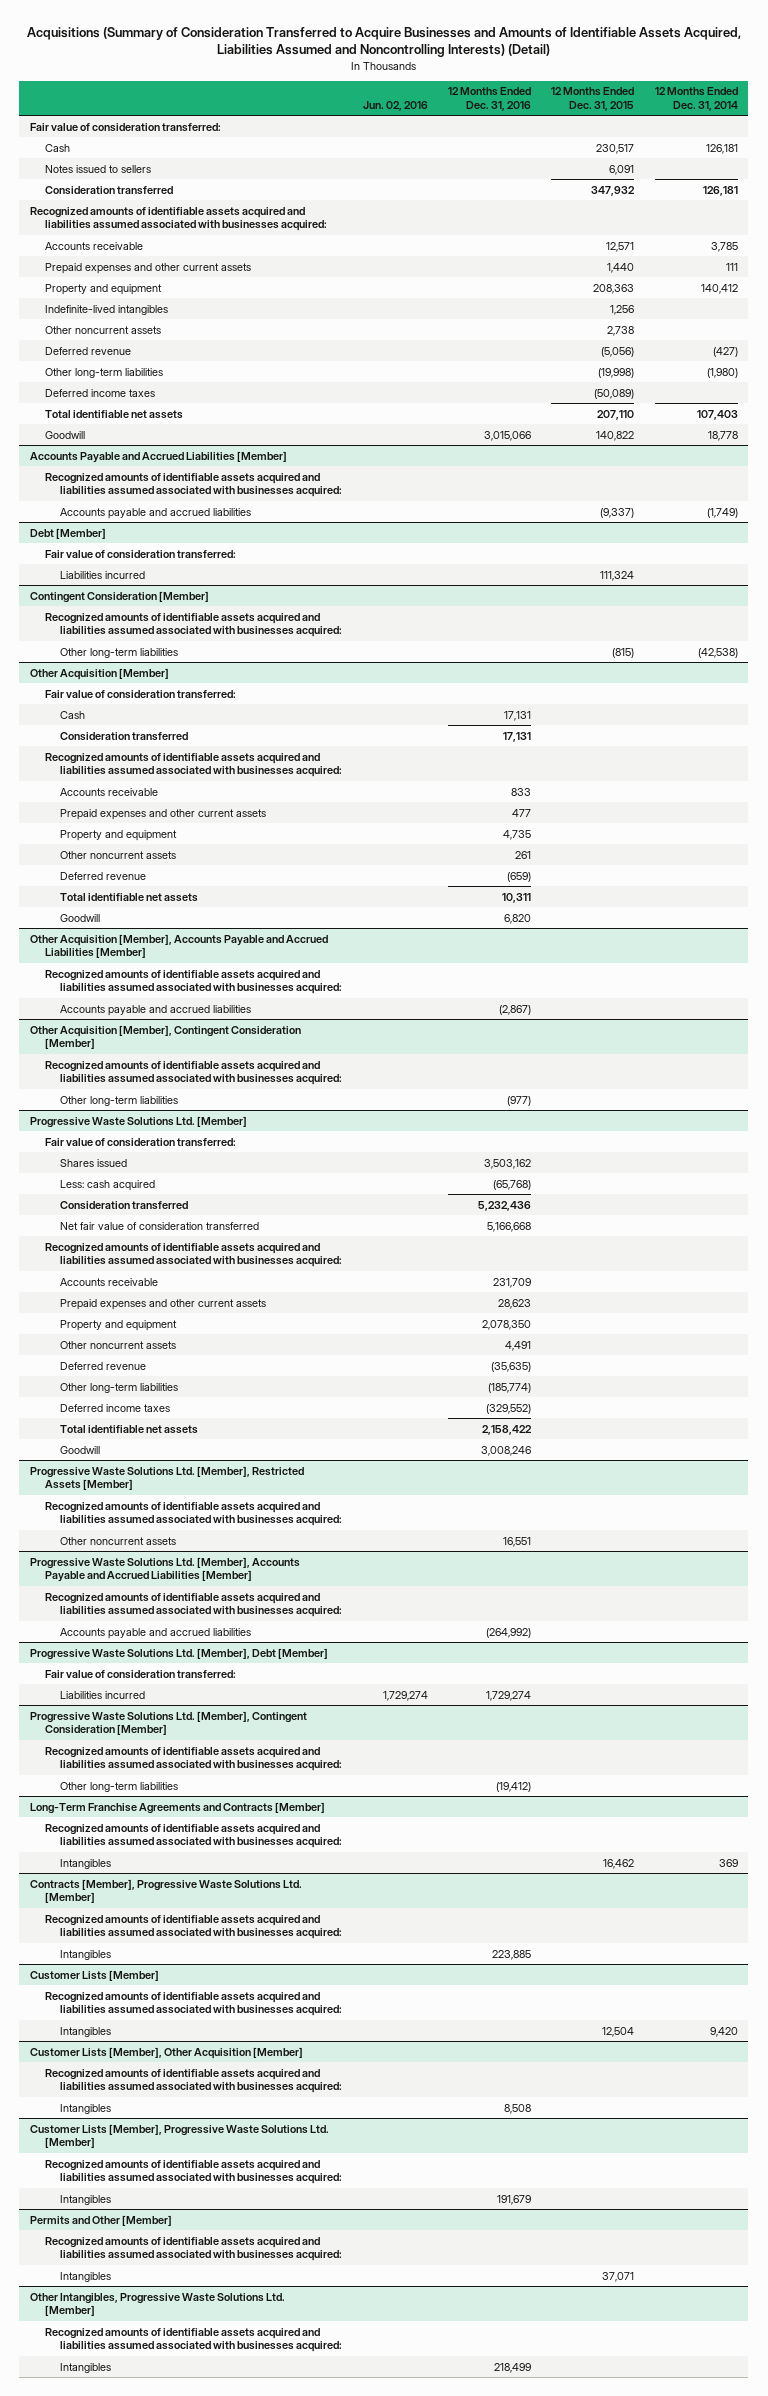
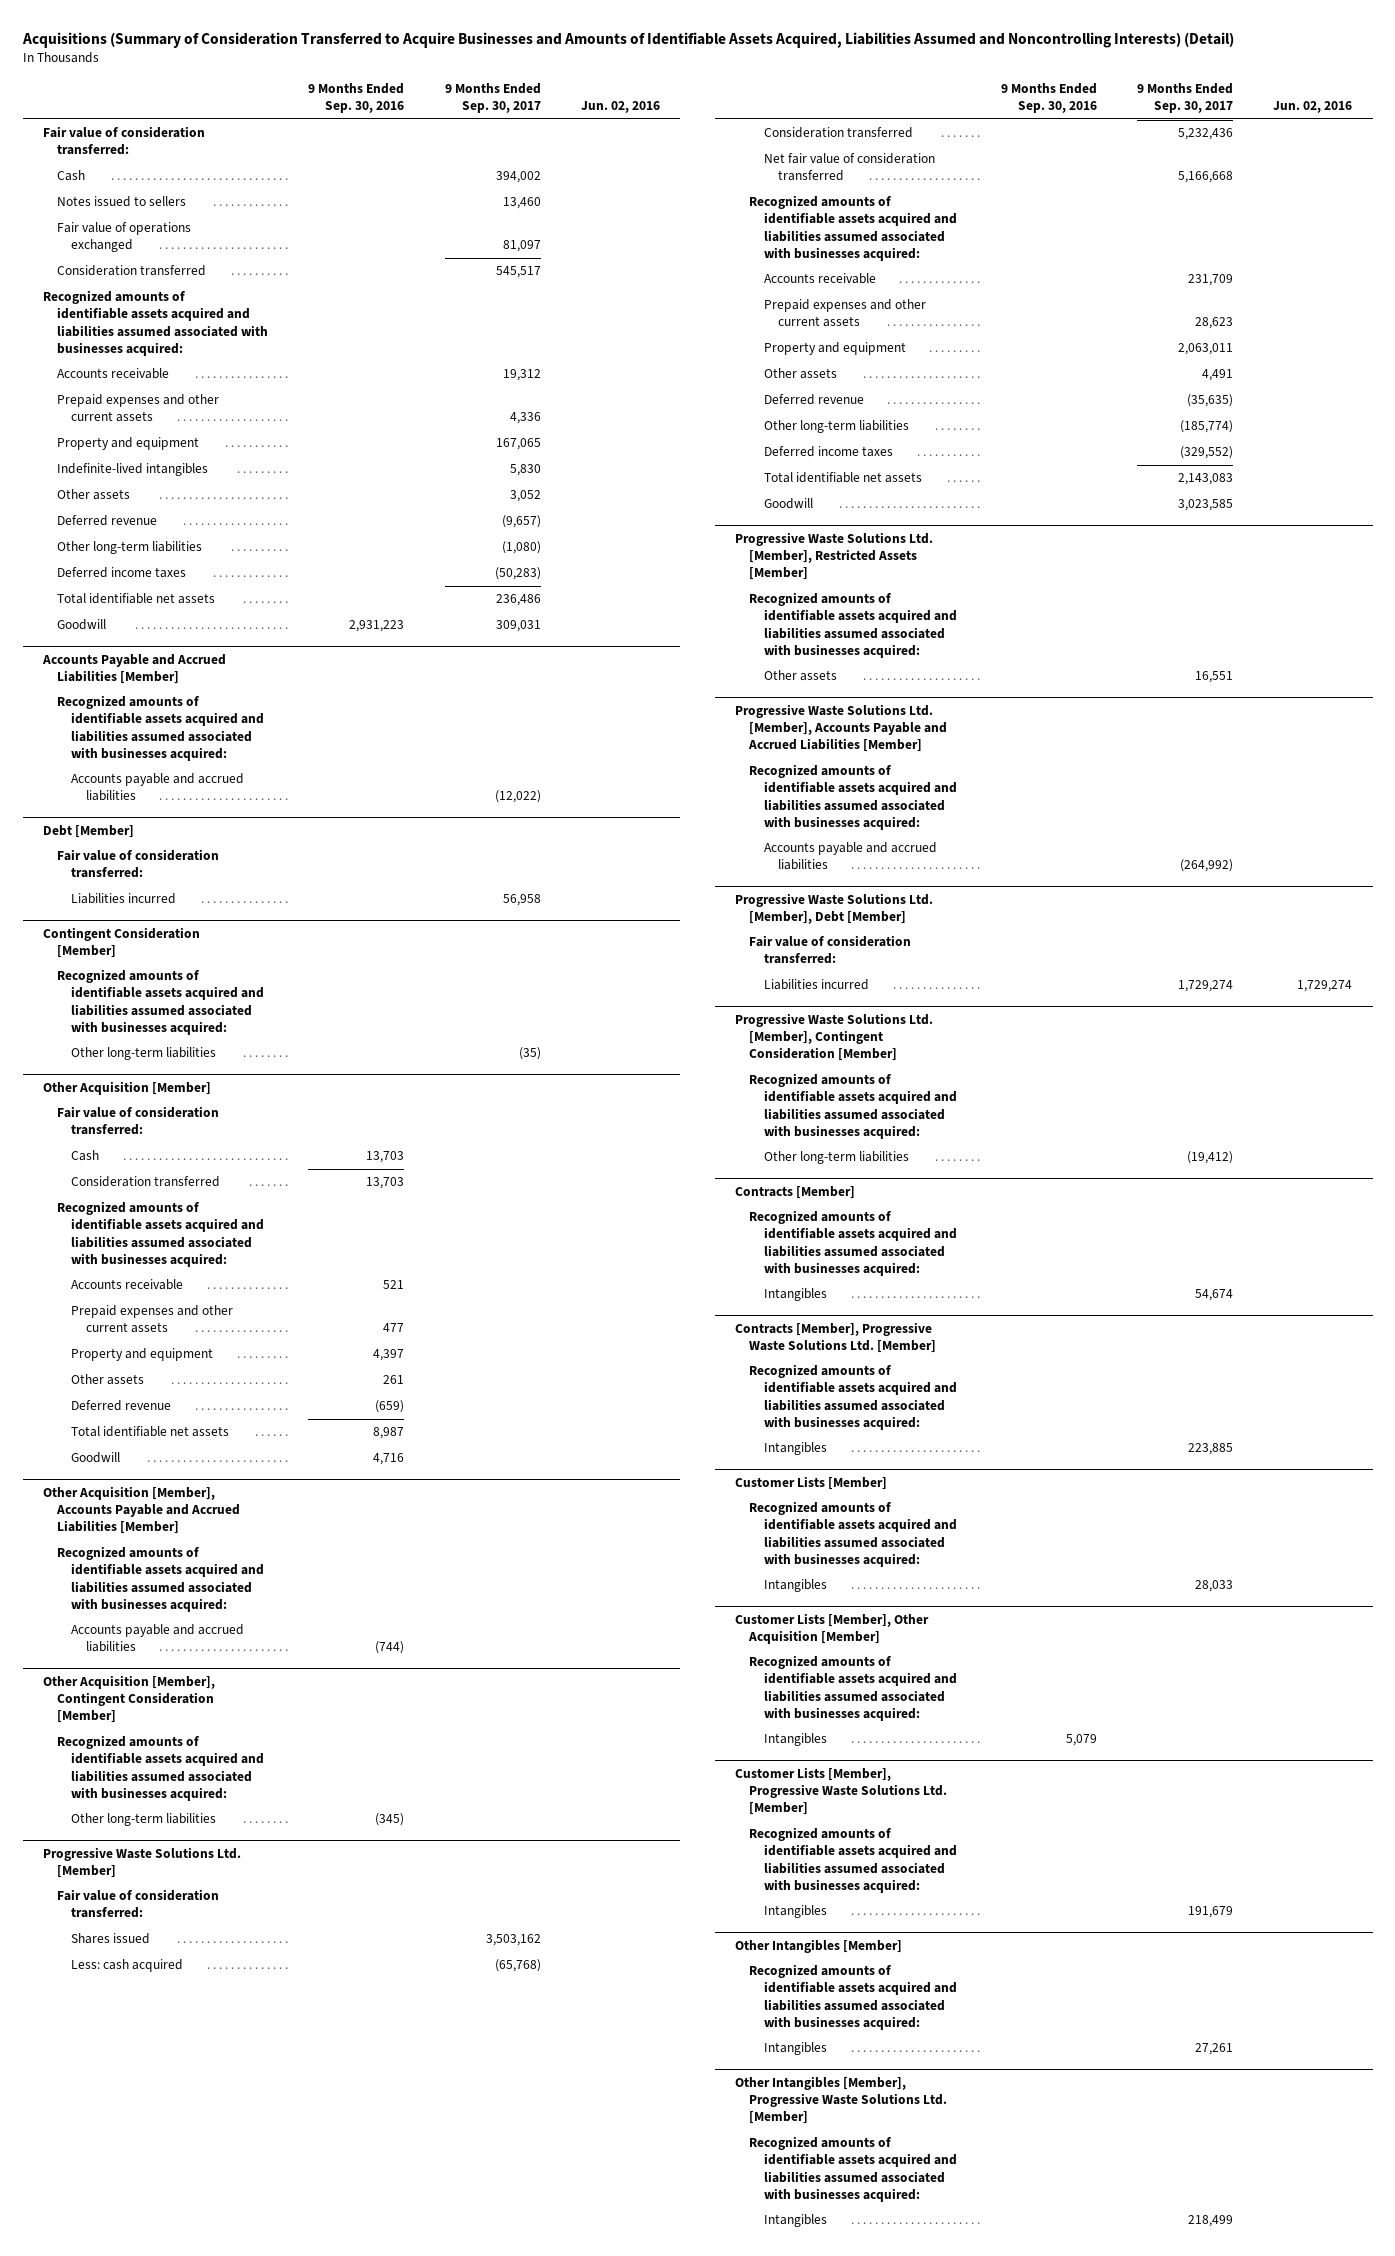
[448,87,532,111] 12 Months Ended Dec. 31, 2016 -> none
[551,87,635,111] 12 Months Ended Dec. 31, 2015 -> none
[654,87,738,111] 12 Months Ended Dec. 31, 2014 -> none
none -> [308,83,405,114] 9 Months Ended Sep. 30, 2016
none -> [444,83,541,114] 9 Months Ended Sep. 30, 2017
none -> [57,222,192,253] Fair value of operations exchanged
[44,325,161,334] Other noncurrent assets -> [57,489,131,501] Other assets
[60,850,177,859] Other noncurrent assets -> [71,1374,145,1386] Other assets
[60,1340,177,1349] Other noncurrent assets -> [763,368,837,380] Other assets
[60,1536,177,1545] Other noncurrent assets -> [763,670,837,682] Other assets
[29,1801,325,1814] Long-Term Franchise Agreements and Contracts [Member] -> none
[44,1823,343,1849] Recognized amounts of identifiable assets acquired and liabilities assumed associated with businesses acquired: -> none
[60,1858,112,1869] Intangibles -> none
none -> [734,1185,855,1199] Contracts [Member]
none -> [749,1210,957,1276] Recognized amounts of identifiable assets acquired and liabilities assumed associated with businesses acquired:
none -> [763,1288,827,1302] Intangibles
[29,2214,172,2226] Permits and Other [Member] -> none
[44,2236,343,2262] Recognized amounts of identifiable assets acquired and liabilities assumed associated with businesses acquired: -> none
[60,2271,112,2282] Intangibles -> none
none -> [734,1938,902,1953] Other Intangibles [Member]
none -> [749,1964,957,2030] Recognized amounts of identifiable assets acquired and liabilities assumed associated with businesses acquired:
none -> [763,2042,827,2056] Intangibles
[29,2292,285,2317] Other Intangibles, Progressive Waste Solutions Ltd. [Member] -> [734,2075,948,2125] Other Intangibles [Member], Progressive Waste Solutions Ltd. [Member]

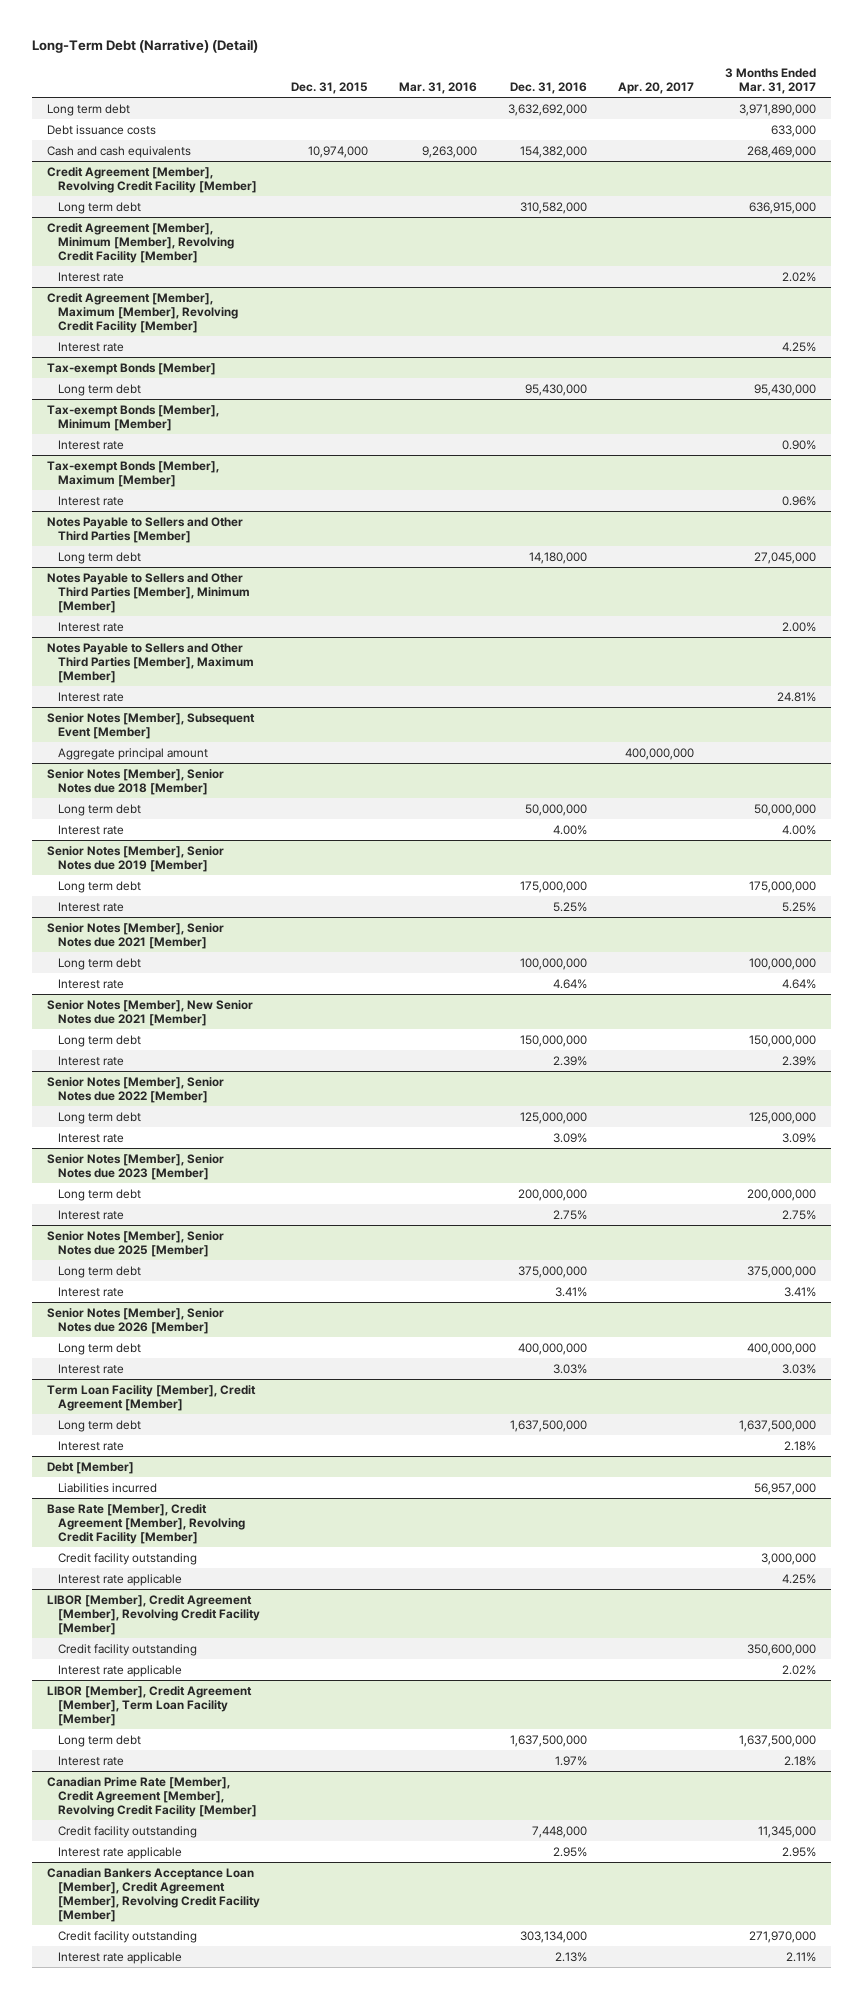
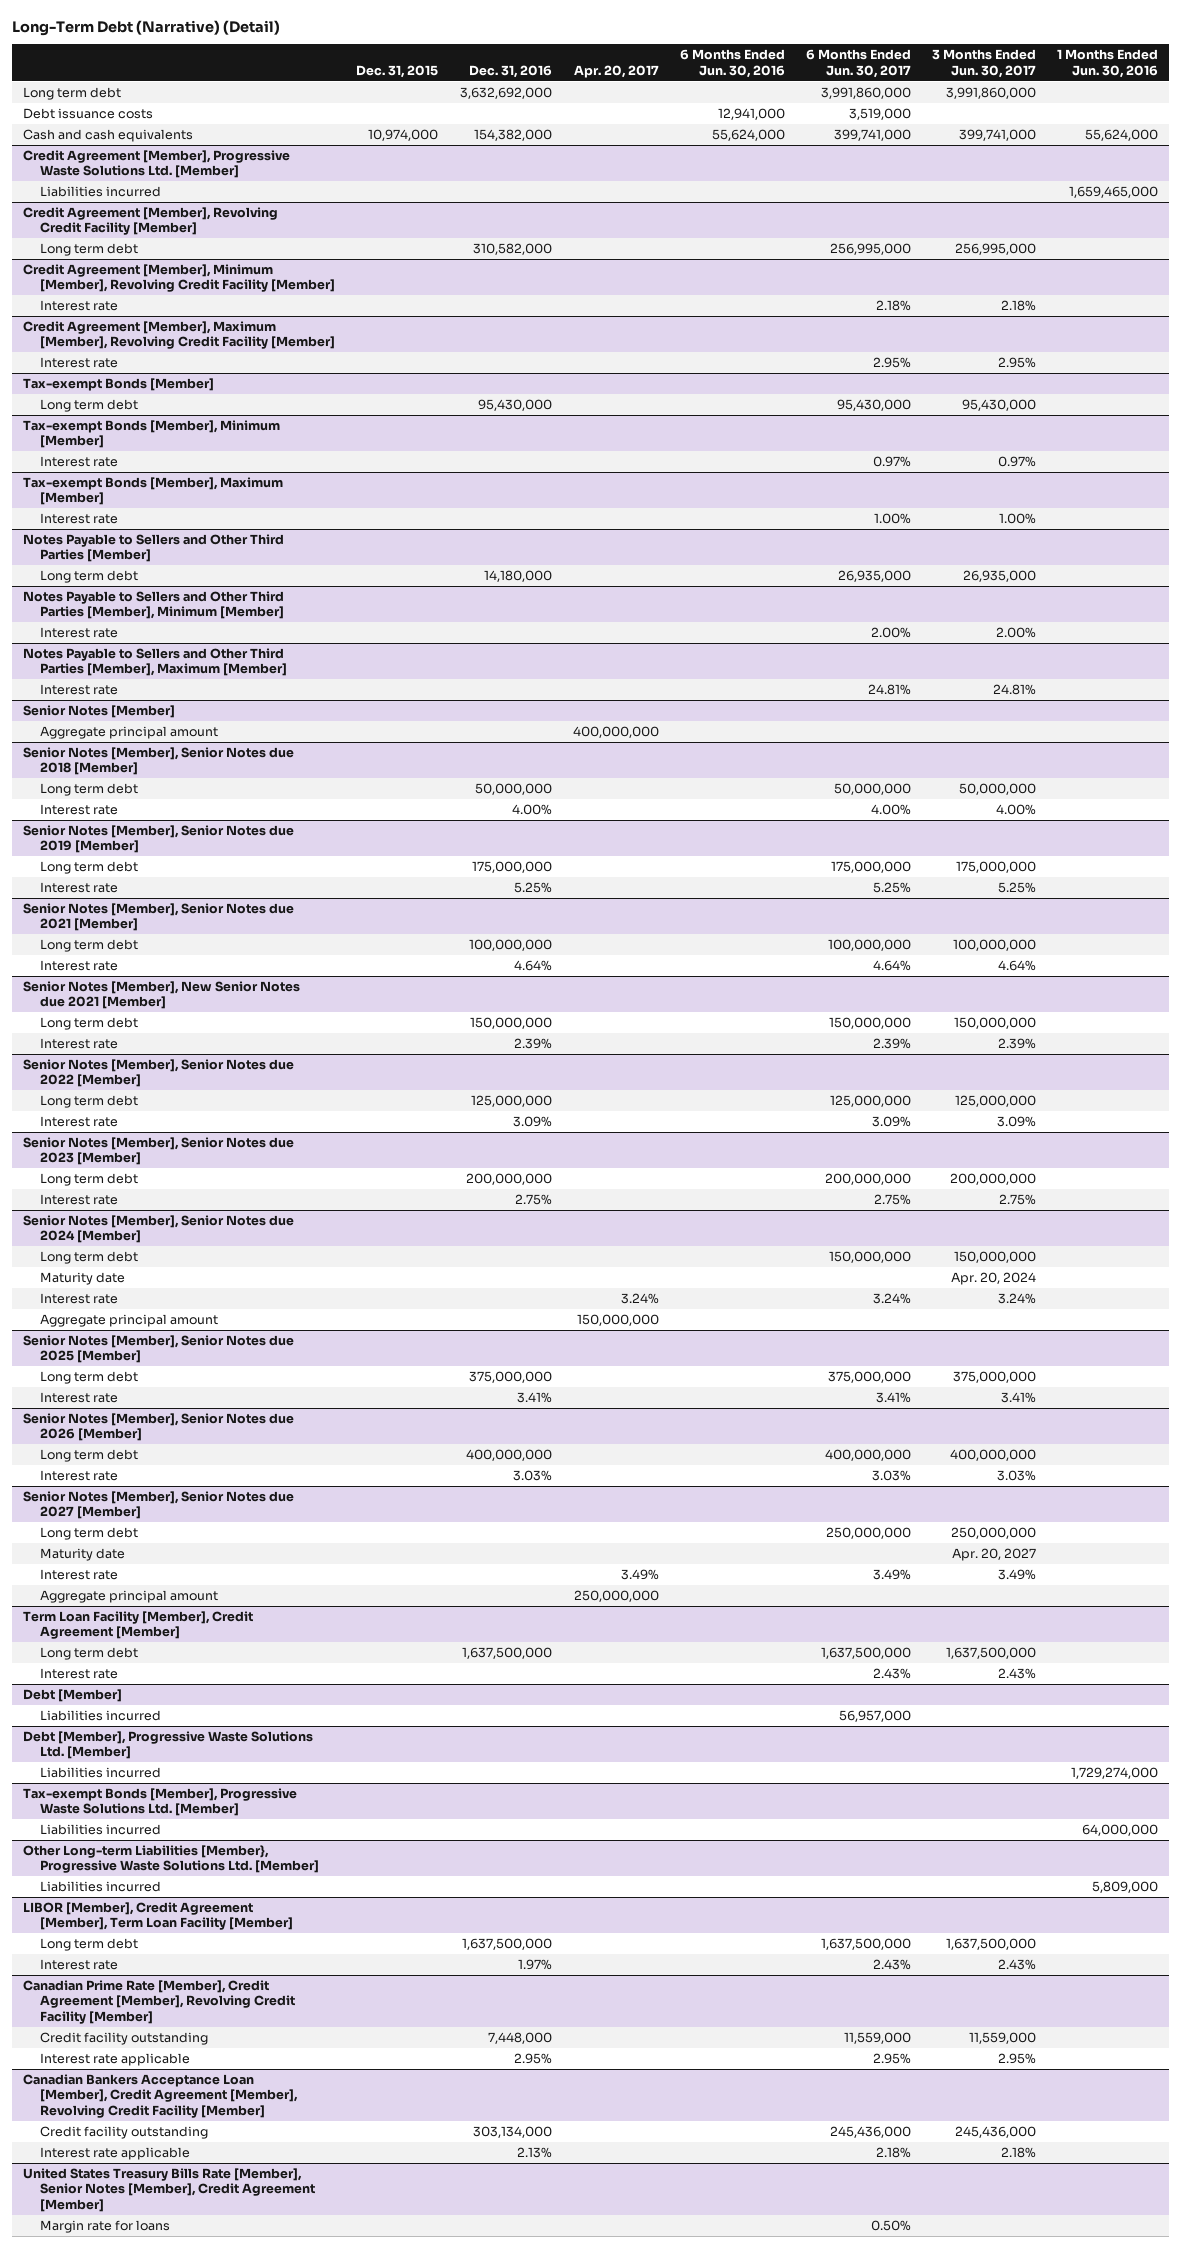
[398,81,477,94] Mar. 31, 2016 -> none
[724,67,816,94] 3 Months Ended Mar. 31, 2017 -> none
none -> [679,49,785,78] 6 Months Ended Jun. 30, 2016
none -> [805,49,911,78] 6 Months Ended Jun. 30, 2017
none -> [931,49,1036,78] 3 Months Ended Jun. 30, 2017
none -> [1056,49,1158,78] 1 Months Ended Jun. 30, 2016
none -> [22,150,290,179] Credit Agreement [Member], Progressive Waste Solutions Ltd. [Member]
none -> [40,186,162,198] Liabilities incurred
[47,712,256,739] Senior Notes [Member], Subsequent Event [Member] -> [22,705,175,719] Senior Notes [Member]
none -> [22,1215,294,1244] Senior Notes [Member], Senior Notes due 2024 [Member]
none -> [40,1251,139,1265] Long term debt
none -> [40,1272,126,1286] Maturity date
none -> [40,1293,119,1305] Interest rate
none -> [40,1314,219,1328] Aggregate principal amount
none -> [22,1491,294,1520] Senior Notes [Member], Senior Notes due 2027 [Member]
none -> [40,1527,139,1541] Long term debt
none -> [40,1548,126,1562] Maturity date
none -> [40,1569,119,1581] Interest rate
none -> [40,1590,219,1604] Aggregate principal amount
[47,1503,245,1544] Base Rate [Member], Credit Agreement [Member], Revolving Credit Facility [Member] -> none
[57,1552,197,1565] Credit facility outstanding -> none
[57,1573,182,1586] Interest rate applicable -> none
[47,1594,260,1635] LIBOR [Member], Credit Agreement [Member], Revolving Credit Facility [Member] -> none
[57,1643,197,1656] Credit facility outstanding -> none
[57,1664,182,1677] Interest rate applicable -> none
none -> [22,1731,313,1760] Debt [Member], Progressive Waste Solutions Ltd. [Member]
none -> [40,1767,162,1779] Liabilities incurred
none -> [22,1788,297,1817] Tax-exempt Bonds [Member], Progressive Waste Solutions Ltd. [Member]
none -> [40,1824,162,1836] Liabilities incurred
none -> [22,1845,320,1874] Other Long-term Liabilities [Member}, Progressive Waste Solutions Ltd. [Member]
none -> [40,1881,162,1893] Liabilities incurred
none -> [22,2168,316,2212] United States Treasury Bills Rate [Member], Senior Notes [Member], Credit Agreement [Member]
none -> [40,2220,171,2234] Margin rate for loans

